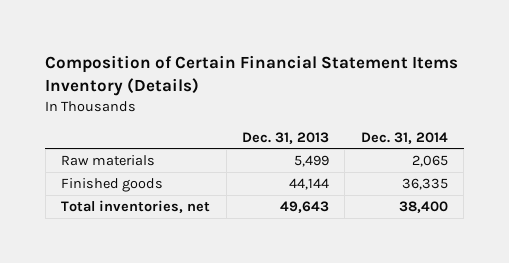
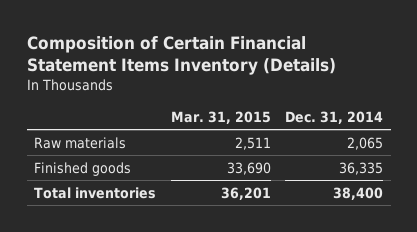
[242,131,330,144] Dec. 31, 2013 -> none
none -> [170,110,271,124] Mar. 31, 2015
[61,199,211,213] Total inventories, net -> [34,186,157,199] Total inventories

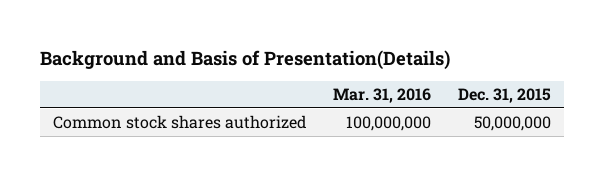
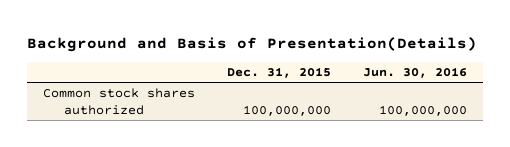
[333,88,432,104] Mar. 31, 2016 -> none
none -> [363,67,468,79] Jun. 30, 2016
[473,116,551,132] 50,000,000 -> [243,104,332,116] 100,000,000

